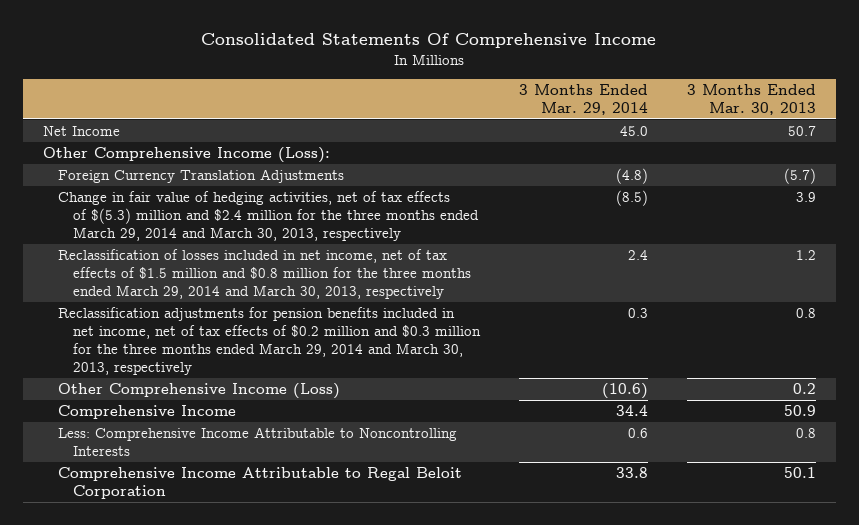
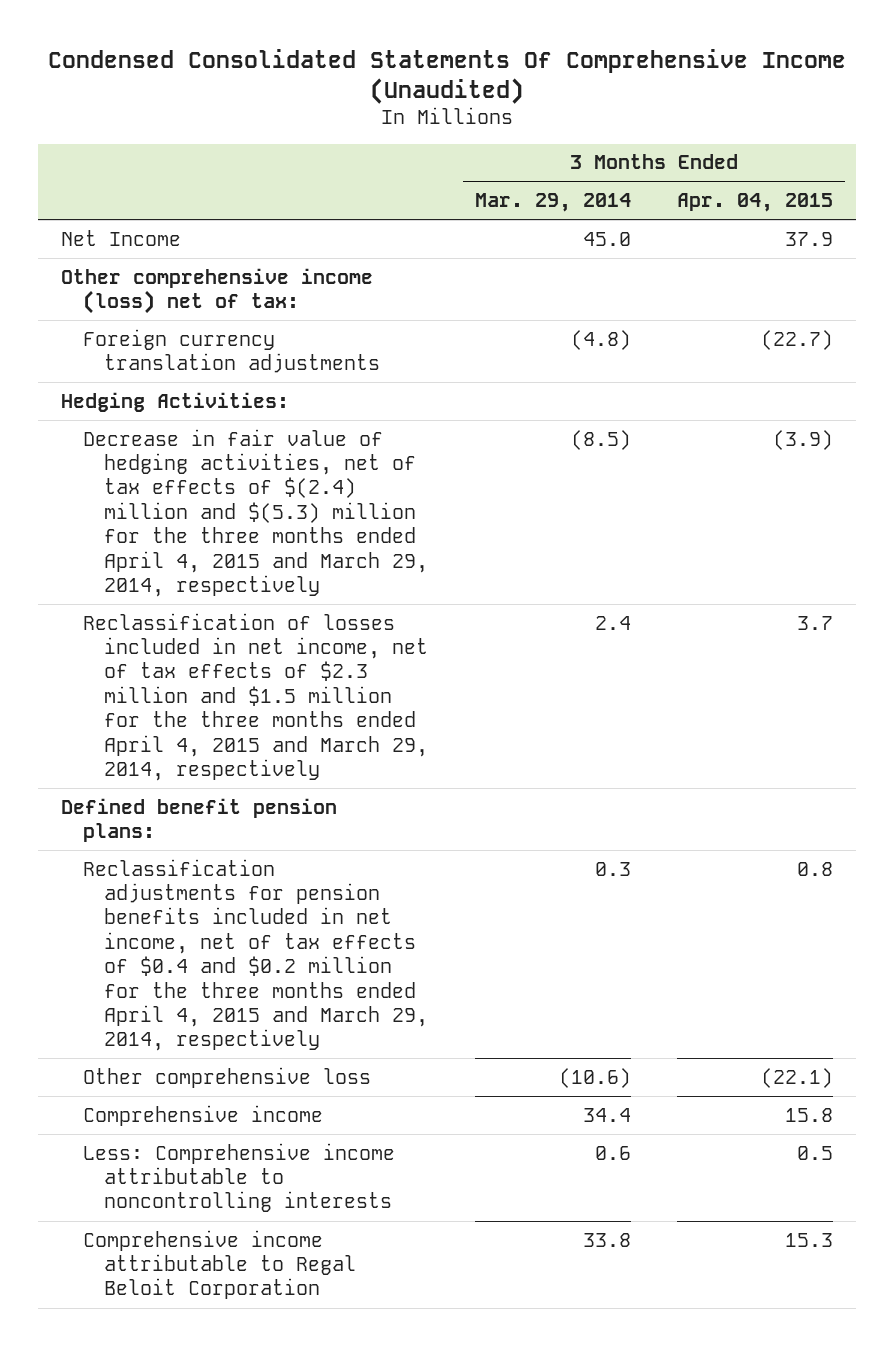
[201,33,657,49] Consolidated Statements Of Comprehensive Income -> [47,48,846,105] Condensed Consolidated Statements Of Comprehensive Income (Unaudited)
[687,83,817,115] 3 Months Ended Mar. 30, 2013 -> none
none -> [677,193,834,213] Apr. 04, 2015
[42,146,330,163] Other Comprehensive Income (Loss): -> [60,267,373,315] Other comprehensive income (loss) net of tax:
[57,168,344,183] Foreign Currency Translation Adjustments -> [82,328,381,374] Foreign currency translation adjustments
none -> [60,391,289,412] Hedging Activities:
[57,190,480,241] Change in fair value of hedging activities, net of tax effects of $(5.3) million and $2.4 million for the three months ended March 29, 2014 and March 30, 2013, respectively -> [82,428,429,597] Decrease in fair value of hedging activities, net of tax effects of $(2.4) million and $(5.3) million for the three months ended April 4, 2015 and March 29, 2014, respectively
[57,248,472,299] Reclassification of losses included in net income, net of tax effects of $1.5 million and $0.8 million for the three months ended March 29, 2014 and March 30, 2013, respectively -> [82,612,429,781] Reclassification of losses included in net income, net of tax effects of $2.3 million and $1.5 million for the three months ended April 4, 2015 and March 29, 2014, respectively
none -> [60,797,337,843] Defined benefit pension plans:
[57,306,482,375] Reclassification adjustments for pension benefits included in net income, net of tax effects of $0.2 million and $0.3 million for the three months ended March 29, 2014 and March 30, 2013, respectively -> [82,858,429,1052] Reclassification adjustments for pension benefits included in net income, net of tax effects of $0.4 and $0.2 million for the three months ended April 4, 2015 and March 29, 2014, respectively
[57,382,340,399] Other Comprehensive Income (Loss) -> [82,1066,371,1088] Other comprehensive loss
[57,404,236,419] Comprehensive Income -> [82,1104,323,1126] Comprehensive income
[57,426,457,456] Less: Comprehensive Income Attributable to Noncontrolling Interests -> [82,1142,395,1213] Less: Comprehensive income attributable to noncontrolling interests
[57,466,462,499] Comprehensive Income Attributable to Regal Beloit Corporation -> [82,1229,357,1300] Comprehensive income attributable to Regal Beloit Corporation

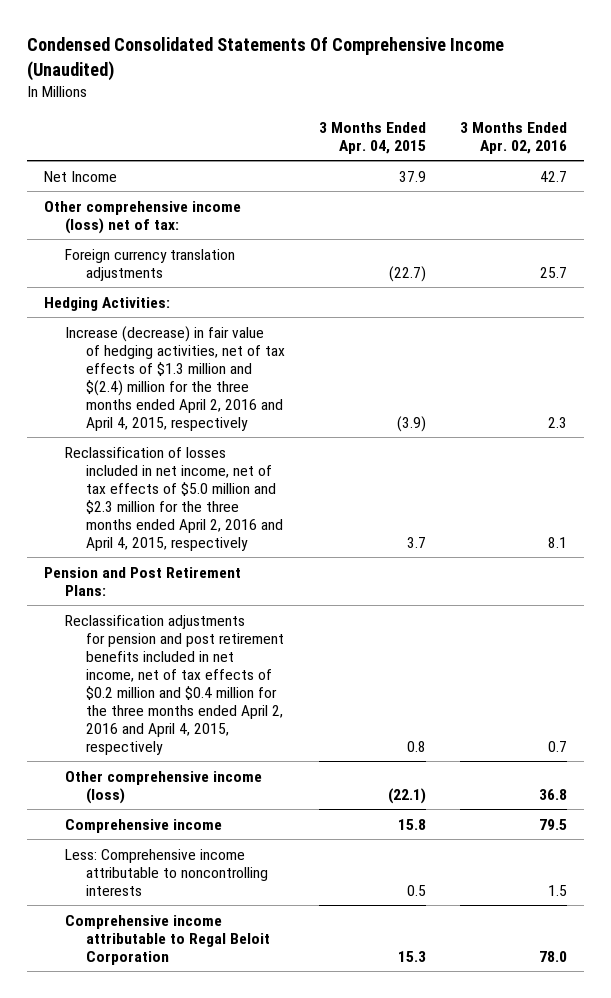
[474,193,631,213] Mar. 29, 2014 -> none
none -> [459,121,567,154] 3 Months Ended Apr. 02, 2016
[82,428,429,597] Decrease in fair value of hedging activities, net of tax effects of $(2.4) million and $(5.3) million for the three months ended April 4, 2015 and March 29, 2014, respectively -> [65,325,286,431] Increase (decrease) in fair value of hedging activities, net of tax effects of $1.3 million and $(2.4) million for the three months ended April 2, 2016 and April 4, 2015, respectively
[82,612,429,781] Reclassification of losses included in net income, net of tax effects of $2.3 million and $1.5 million for the three months ended April 4, 2015 and March 29, 2014, respectively -> [65,446,284,551] Reclassification of losses included in net income, net of tax effects of $5.0 million and $2.3 million for the three months ended April 2, 2016 and April 4, 2015, respectively
[60,797,337,843] Defined benefit pension plans: -> [44,566,242,596] Pension and Post Retirement Plans:
[82,858,429,1052] Reclassification adjustments for pension benefits included in net income, net of tax effects of $0.4 and $0.2 million for the three months ended April 4, 2015 and March 29, 2014, respectively -> [65,614,285,755] Reclassification adjustments for pension and post retirement benefits included in net income, net of tax effects of $0.2 million and $0.4 million for the three months ended April 2, 2016 and April 4, 2015, respectively
[82,1066,371,1088] Other comprehensive loss -> [65,770,263,804] Other comprehensive income (loss)

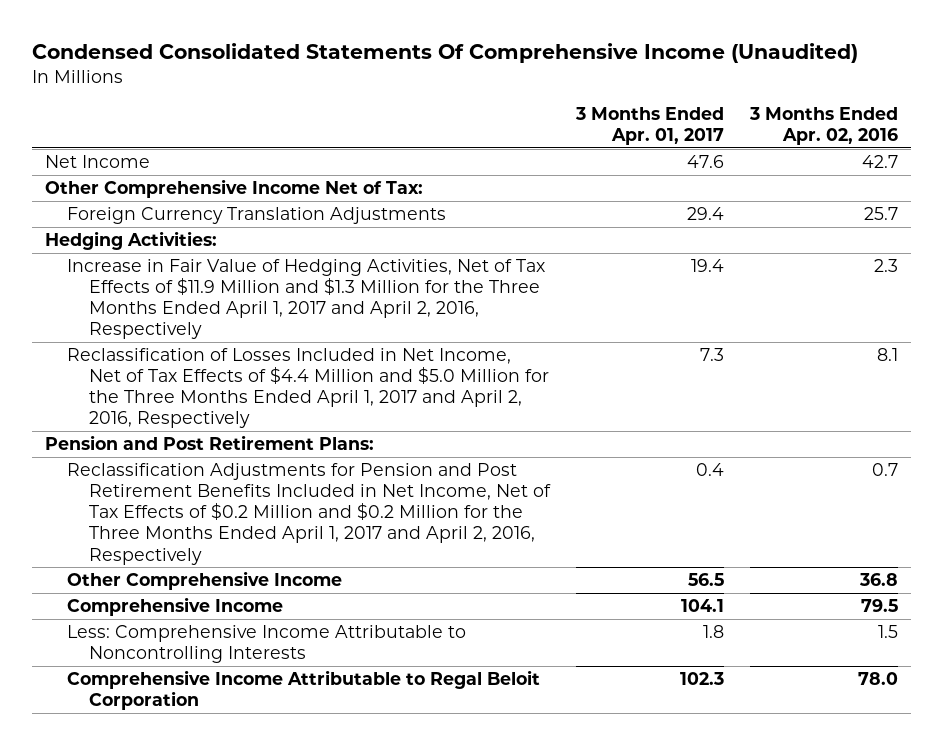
[318,121,426,154] 3 Months Ended Apr. 04, 2015 -> none
none -> [574,106,724,146] 3 Months Ended Apr. 01, 2017
[44,200,242,234] Other comprehensive income (loss) net of tax: -> [45,179,424,199] Other Comprehensive Income Net of Tax:
[65,248,236,281] Foreign currency translation adjustments -> [66,207,446,225] Foreign Currency Translation Adjustments
[65,325,286,431] Increase (decrease) in fair value of hedging activities, net of tax effects of $1.3 million and $(2.4) million for the three months ended April 2, 2016 and April 4, 2015, respectively -> [66,259,545,340] Increase in Fair Value of Hedging Activities, Net of Tax Effects of $11.9 Million and $1.3 Million for the Three Months Ended April 1, 2017 and April 2, 2016, Respectively
[65,446,284,551] Reclassification of losses included in net income, net of tax effects of $5.0 million and $2.3 million for the three months ended April 2, 2016 and April 4, 2015, respectively -> [66,348,549,429] Reclassification of Losses Included in Net Income, Net of Tax Effects of $4.4 Million and $5.0 Million for the Three Months Ended April 1, 2017 and April 2, 2016, Respectively
[65,614,285,755] Reclassification adjustments for pension and post retirement benefits included in net income, net of tax effects of $0.2 million and $0.4 million for the three months ended April 2, 2016 and April 4, 2015, respectively -> [66,463,551,565] Reclassification Adjustments for Pension and Post Retirement Benefits Included in Net Income, Net of Tax Effects of $0.2 Million and $0.2 Million for the Three Months Ended April 1, 2017 and April 2, 2016, Respectively
[65,770,263,804] Other comprehensive income (loss) -> [66,571,342,591] Other Comprehensive Income
[65,818,223,833] Comprehensive income -> [66,597,283,617] Comprehensive Income
[65,848,269,896] Less: Comprehensive income attributable to noncontrolling interests -> [66,625,466,664] Less: Comprehensive Income Attributable to Noncontrolling Interests
[65,914,271,965] Comprehensive income attributable to Regal Beloit Corporation -> [66,670,540,711] Comprehensive Income Attributable to Regal Beloit Corporation

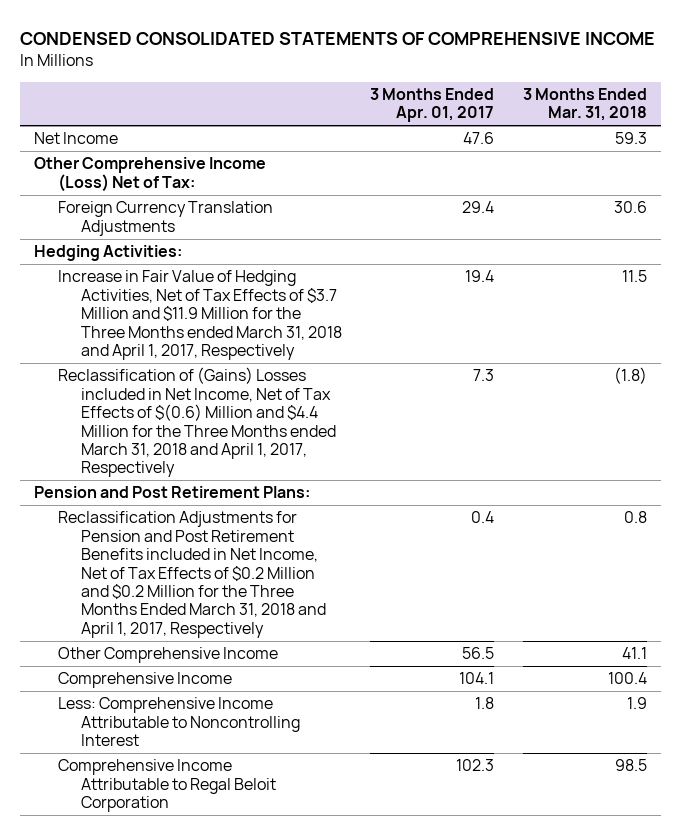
[32,43,859,64] Condensed Consolidated Statements Of Comprehensive Income (Unaudited) -> [20,31,656,45] CONDENSED CONSOLIDATED STATEMENTS OF COMPREHENSIVE INCOME
[749,106,899,146] 3 Months Ended Apr. 02, 2016 -> none
none -> [522,88,647,122] 3 Months Ended Mar. 31, 2018
[45,179,424,199] Other Comprehensive Income Net of Tax: -> [34,157,267,192] Other Comprehensive Income (Loss) Net of Tax:
[66,259,545,340] Increase in Fair Value of Hedging Activities, Net of Tax Effects of $11.9 Million and $1.3 Million for the Three Months Ended April 1, 2017 and April 2, 2016, Respectively -> [57,270,342,360] Increase in Fair Value of Hedging Activities, Net of Tax Effects of $3.7 Million and $11.9 Million for the Three Months ended March 31, 2018 and April 1, 2017, Respectively
[66,348,549,429] Reclassification of Losses Included in Net Income, Net of Tax Effects of $4.4 Million and $5.0 Million for the Three Months Ended April 1, 2017 and April 2, 2016, Respectively -> [57,367,336,478] Reclassification of (Gains) Losses included in Net Income, Net of Tax Effects of $(0.6) Million and $4.4 Million for the Three Months ended March 31, 2018 and April 1, 2017, Respectively
[66,463,551,565] Reclassification Adjustments for Pension and Post Retirement Benefits Included in Net Income, Net of Tax Effects of $0.2 Million and $0.2 Million for the Three Months Ended April 1, 2017 and April 2, 2016, Respectively -> [57,511,326,638] Reclassification Adjustments for Pension and Post Retirement Benefits included in Net Income, Net of Tax Effects of $0.2 Million and $0.2 Million for the Three Months Ended March 31, 2018 and April 1, 2017, Respectively
[66,625,466,664] Less: Comprehensive Income Attributable to Noncontrolling Interests -> [57,697,300,747] Less: Comprehensive Income Attributable to Noncontrolling Interest

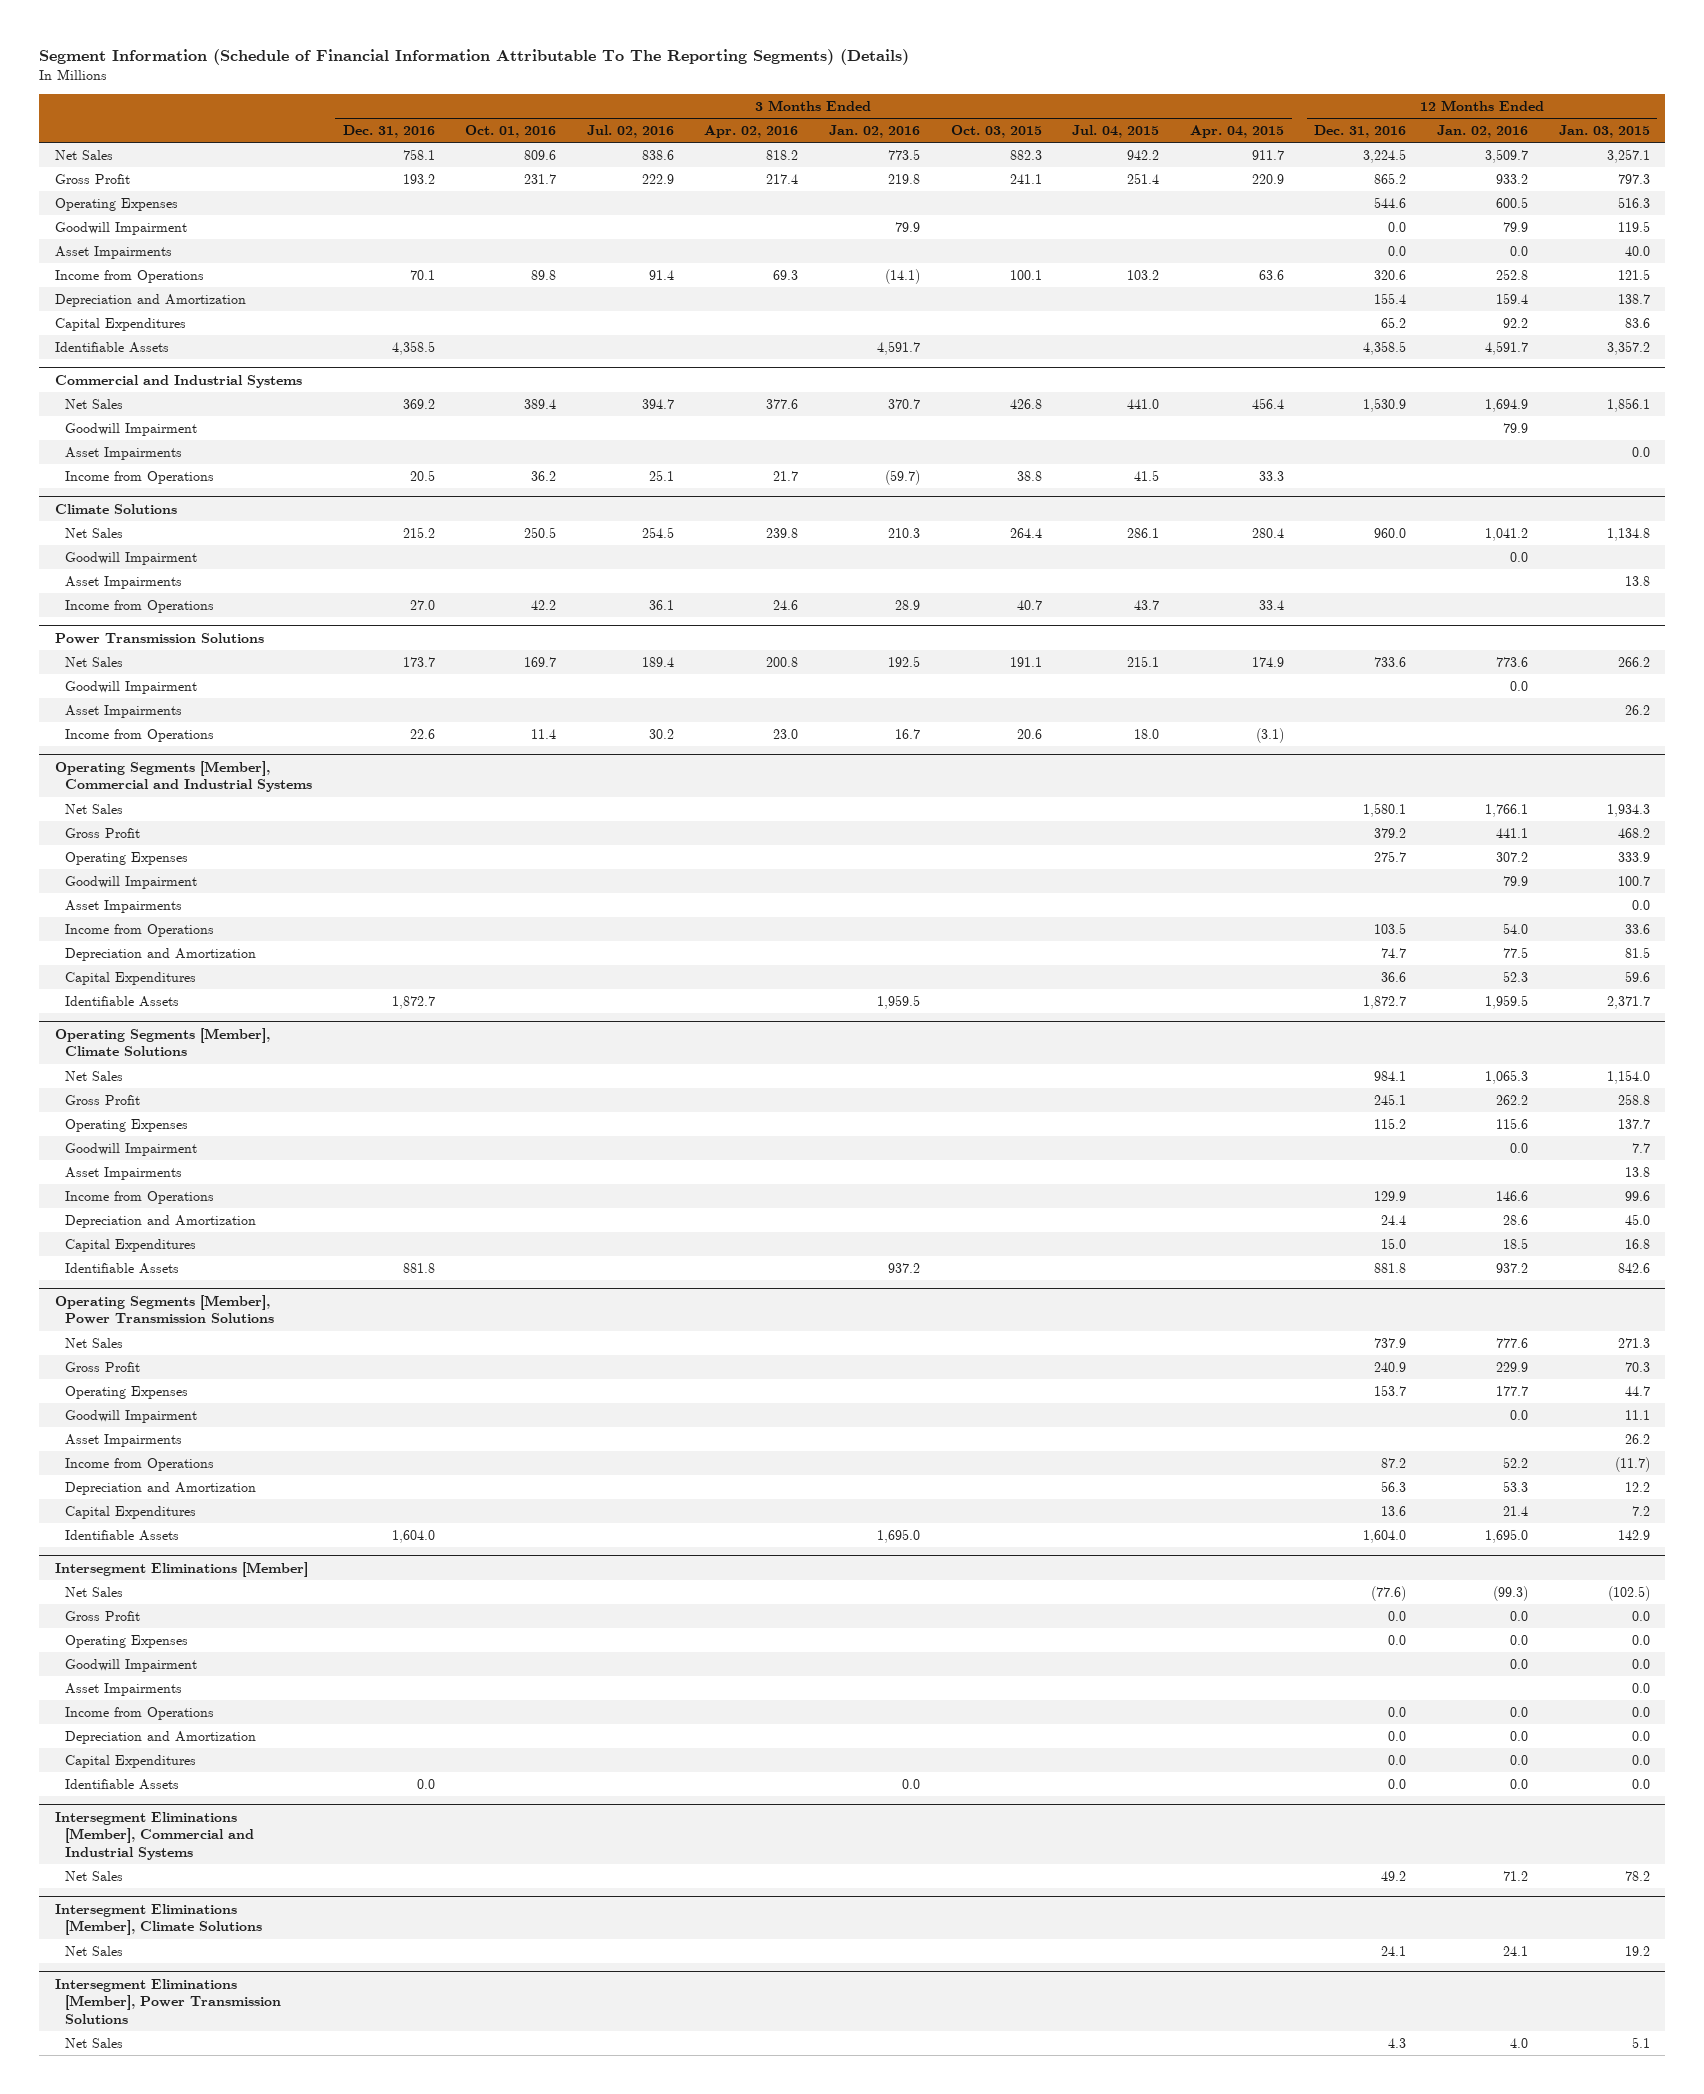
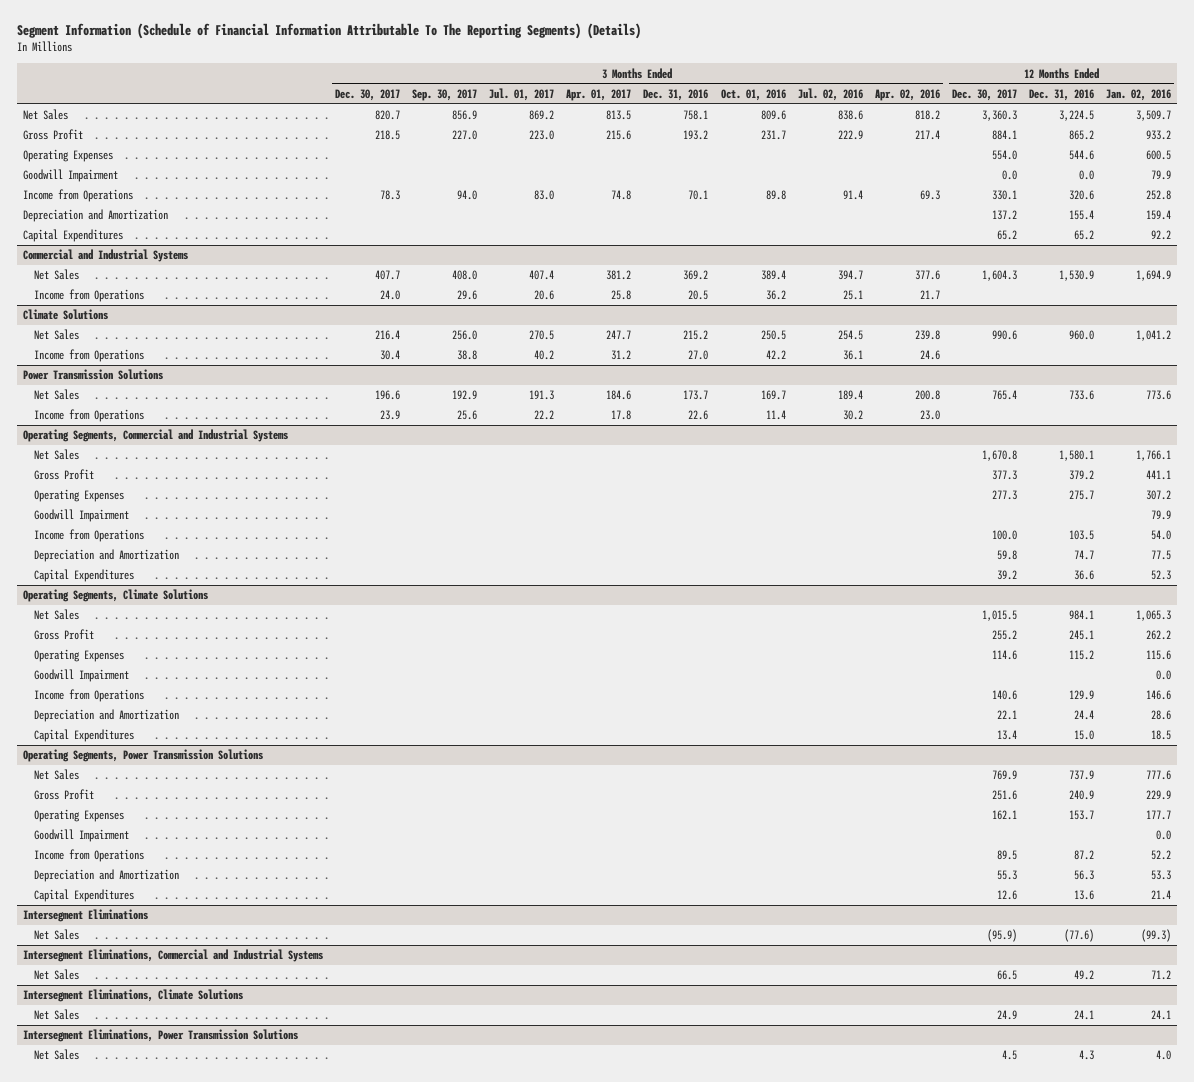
[829,124,921,138] Jan. 02, 2016 -> none
[950,124,1042,138] Oct. 03, 2015 -> none
[1072,124,1160,138] Jul. 04, 2015 -> none
[1189,124,1284,138] Apr. 04, 2015 -> none
[1558,124,1650,138] Jan. 03, 2015 -> none
none -> [334,88,400,101] Dec. 30, 2017
none -> [412,88,478,101] Sep. 30, 2017
none -> [489,87,555,101] Jul. 01, 2017
none -> [566,88,632,101] Apr. 01, 2017
none -> [952,88,1018,101] Dec. 30, 2017
[54,245,172,259] Asset Impairments -> none
[54,341,169,353] Identifiable Assets -> none
[65,422,198,436] Goodwill Impairment -> none
[65,446,183,460] Asset Impairments -> none
[65,551,198,565] Goodwill Impairment -> none
[65,575,183,589] Asset Impairments -> none
[65,680,198,694] Goodwill Impairment -> none
[65,704,183,718] Asset Impairments -> none
[54,760,313,793] Operating Segments [Member], Commercial and Industrial Systems -> [22,429,288,443] Operating Segments, Commercial and Industrial Systems
[65,899,183,913] Asset Impairments -> none
[65,995,180,1007] Identifiable Assets -> none
[54,1027,270,1057] Operating Segments [Member], Climate Solutions -> [22,589,208,603] Operating Segments, Climate Solutions
[65,1166,183,1180] Asset Impairments -> none
[65,1262,180,1274] Identifiable Assets -> none
[54,1294,275,1325] Operating Segments [Member], Power Transmission Solutions -> [22,749,263,763] Operating Segments, Power Transmission Solutions
[65,1433,183,1447] Asset Impairments -> none
[65,1529,180,1541] Identifiable Assets -> none
[54,1561,308,1577] Intersegment Eliminations [Member] -> [22,909,148,923] Intersegment Eliminations
[65,1610,141,1621] Gross Profit -> none
[65,1634,189,1648] Operating Expenses -> none
[65,1658,198,1672] Goodwill Impairment -> none
[65,1682,183,1696] Asset Impairments -> none
[65,1706,215,1720] Income from Operations -> none
[65,1730,257,1744] Depreciation and Amortization -> none
[65,1754,197,1768] Capital Expenditures -> none
[65,1778,180,1790] Identifiable Assets -> none
[54,1811,255,1861] Intersegment Eliminations [Member], Commercial and Industrial Systems -> [22,949,323,963] Intersegment Eliminations, Commercial and Industrial Systems
[54,1903,263,1936] Intersegment Eliminations [Member], Climate Solutions -> [22,989,243,1003] Intersegment Eliminations, Climate Solutions
[54,1978,282,2025] Intersegment Eliminations [Member], Power Transmission Solutions -> [22,1029,298,1043] Intersegment Eliminations, Power Transmission Solutions

